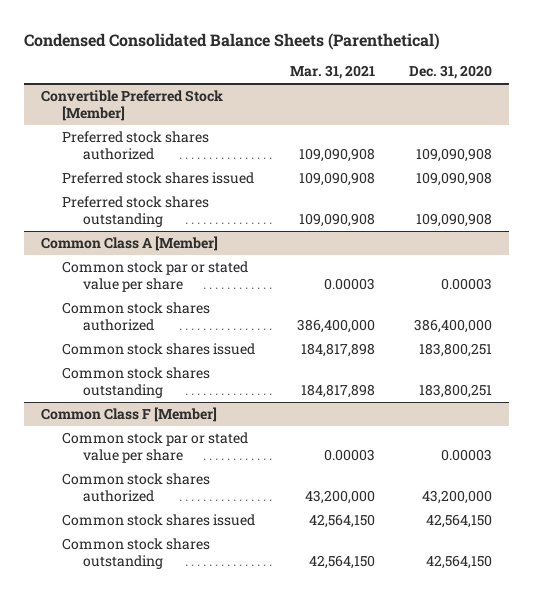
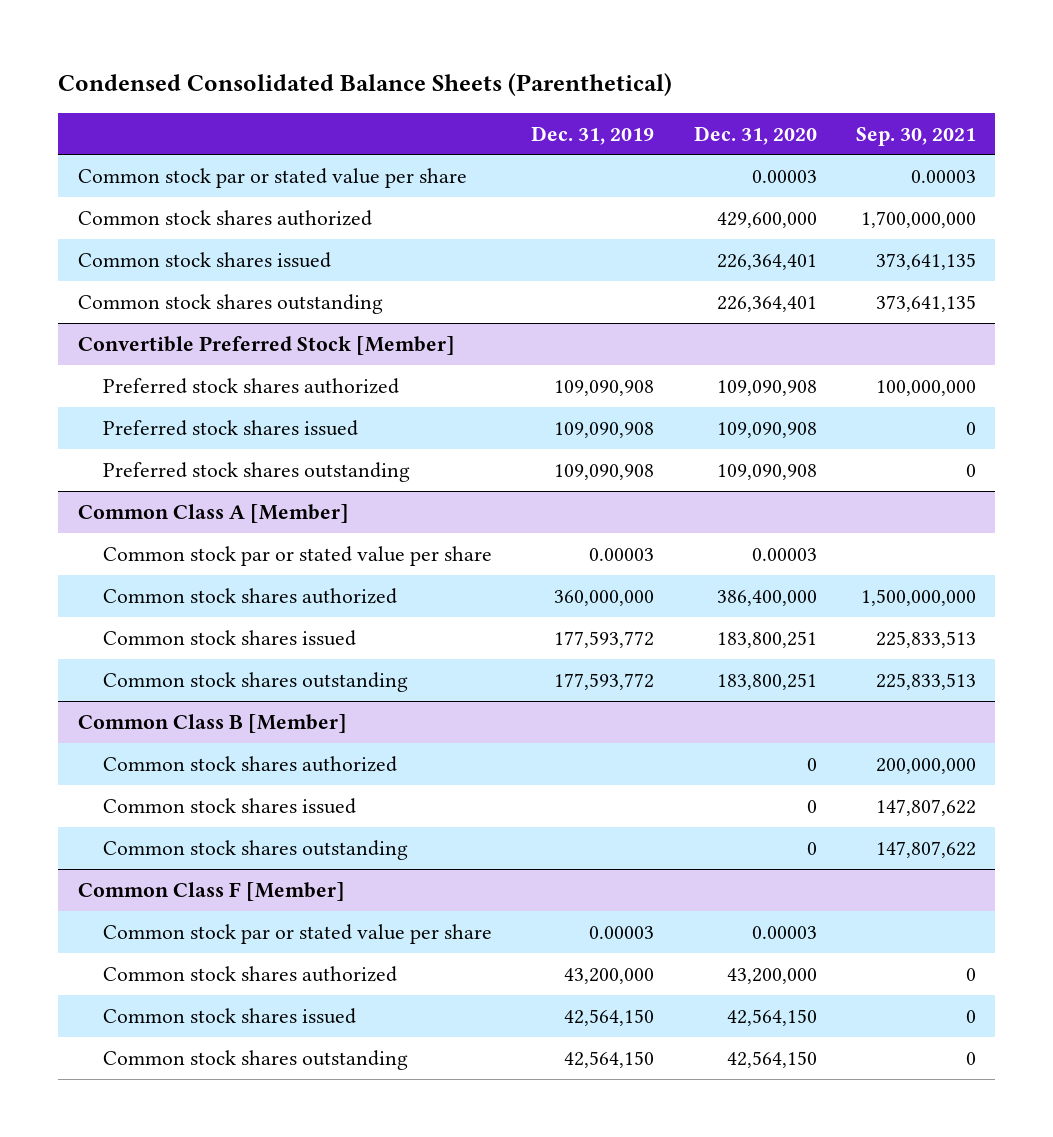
[289,65,375,80] Mar. 31, 2021 -> none
none -> [531,125,655,145] Dec. 31, 2019
none -> [855,126,976,146] Sep. 30, 2021
none -> [77,167,467,188] Common stock par or stated value per share
none -> [77,209,372,226] Common stock shares authorized
none -> [77,251,331,268] Common stock shares issued
none -> [77,293,383,314] Common stock shares outstanding
none -> [77,713,347,733] Common Class B [Member]
none -> [103,755,398,772] Common stock shares authorized
none -> [103,797,357,814] Common stock shares issued
none -> [103,839,409,860] Common stock shares outstanding

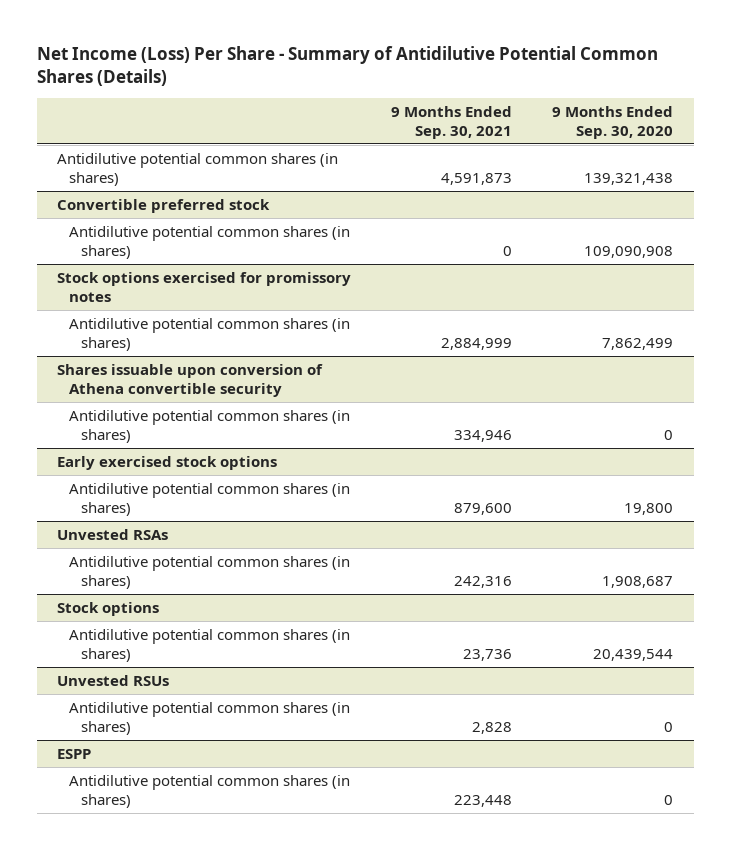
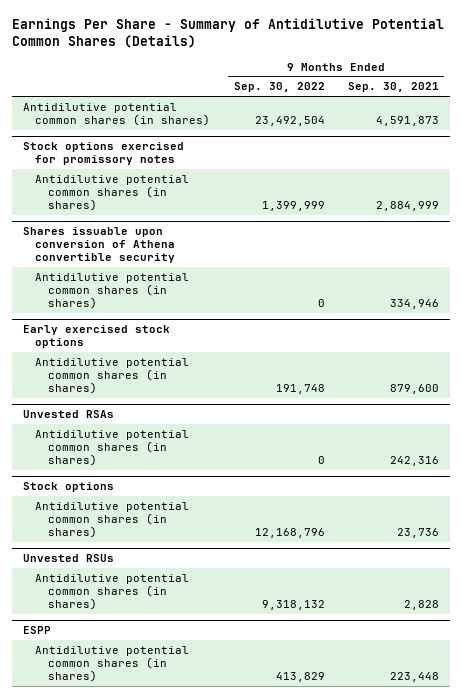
[36,45,658,86] Net Income (Loss) Per Share - Summary of Antidilutive Potential Common Shares (Details) -> [11,17,444,48] Earnings Per Share - Summary of Antidilutive Potential Common Shares (Details)
[552,105,674,139] 9 Months Ended Sep. 30, 2020 -> none
none -> [233,82,325,93] Sep. 30, 2022
[56,198,270,213] Convertible preferred stock -> none
[69,225,351,259] Antidilutive potential common shares (in shares) -> none

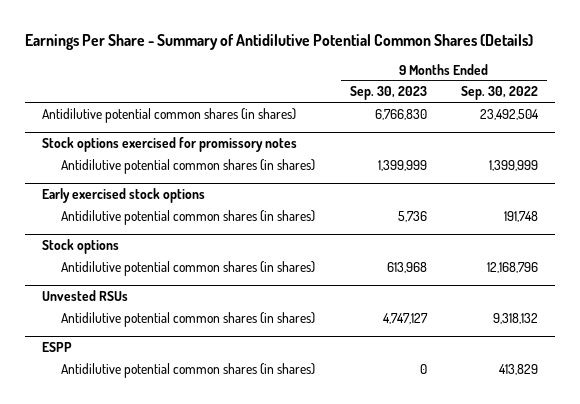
[347,82,439,93] Sep. 30, 2021 -> none
none -> [349,86,427,101] Sep. 30, 2023
[23,227,176,264] Shares issuable upon conversion of Athena convertible security -> none
[35,272,190,309] Antidilutive potential common shares (in shares) -> none
[23,410,115,419] Unvested RSAs -> none
[35,429,190,466] Antidilutive potential common shares (in shares) -> none

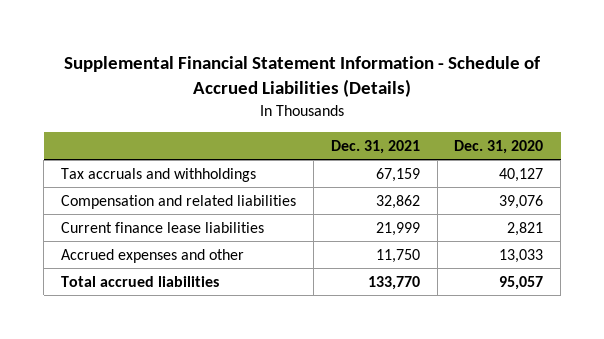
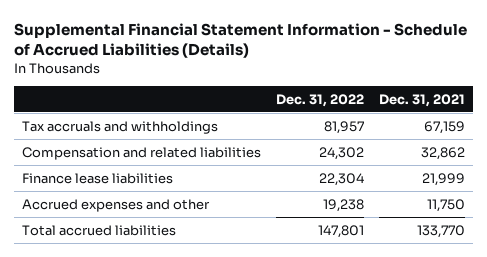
[454,140,544,155] Dec. 31, 2020 -> none
none -> [276,93,365,107] Dec. 31, 2022
[61,221,265,233] Current finance lease liabilities -> [21,172,173,184] Finance lease liabilities

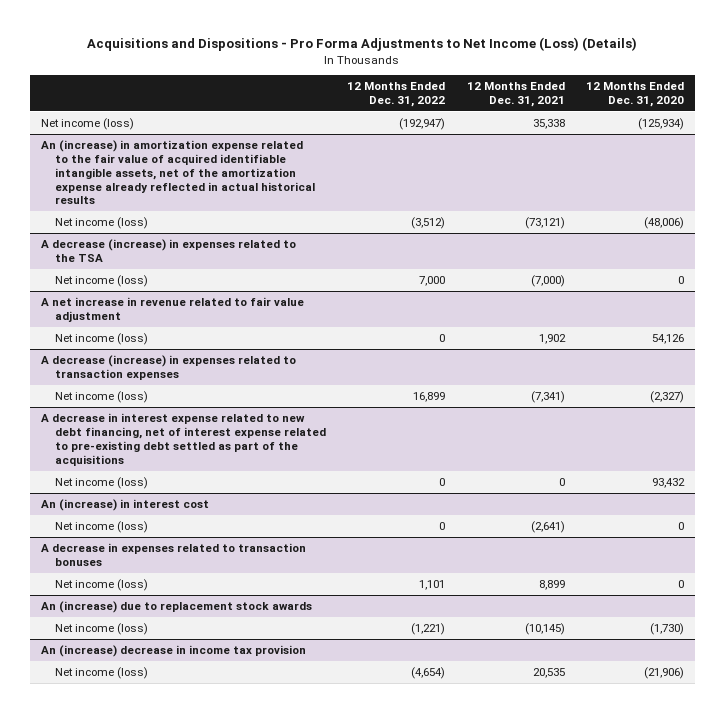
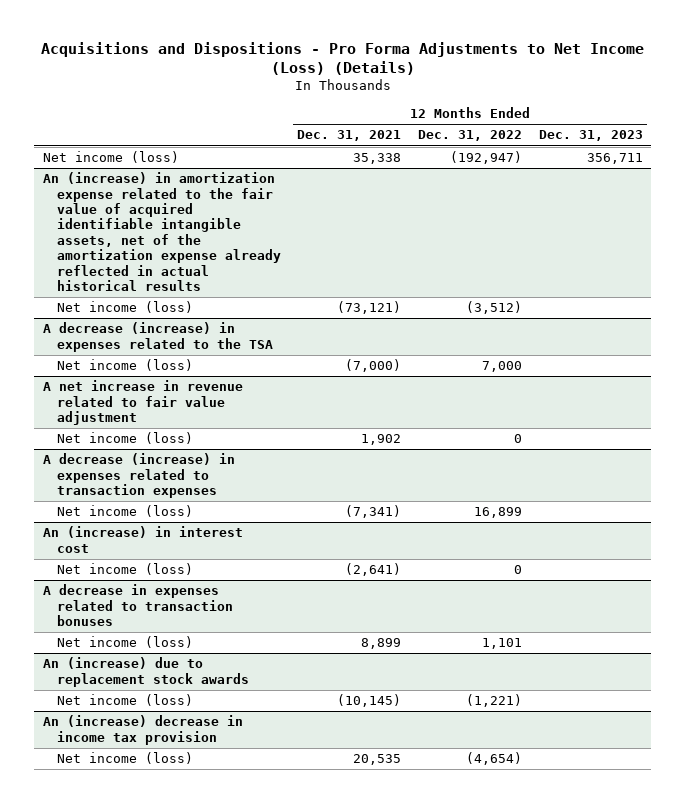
[586,82,685,107] 12 Months Ended Dec. 31, 2020 -> none
none -> [538,130,643,142] Dec. 31, 2023
[40,413,326,466] A decrease in interest expense related to new debt financing, net of interest expense related to pre-existing debt settled as part of the acquisitions -> none
[54,477,148,490] Net income (loss) -> none

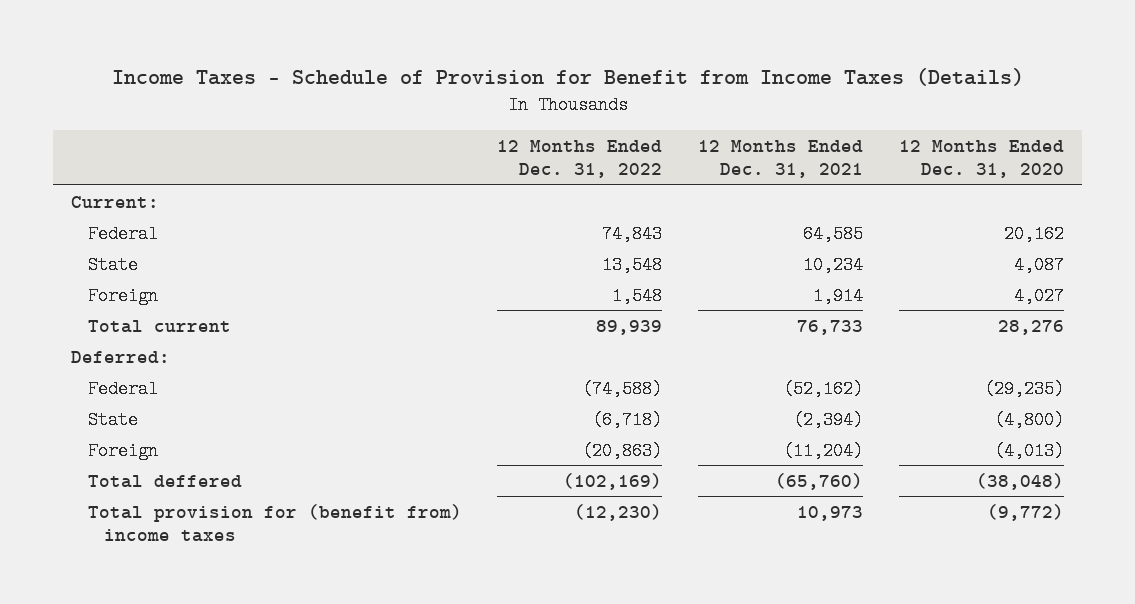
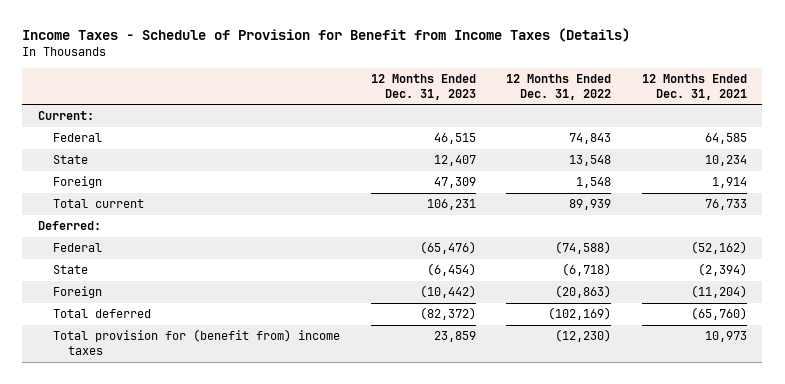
[899,139,1065,178] 12 Months Ended Dec. 31, 2020 -> none
none -> [370,74,476,100] 12 Months Ended Dec. 31, 2023
[87,474,242,488] Total deffered -> [52,309,151,319] Total deferred

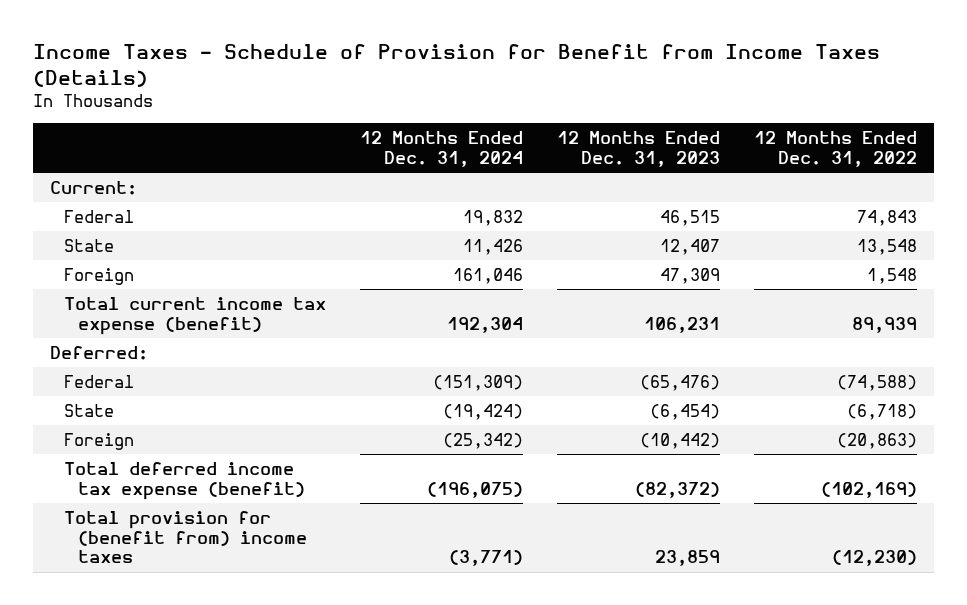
[642,74,748,100] 12 Months Ended Dec. 31, 2021 -> none
none -> [359,131,523,168] 12 Months Ended Dec. 31, 2024
[52,199,144,209] Total current -> [63,296,326,335] Total current income tax expense (benefit)
[52,309,151,319] Total deferred -> [63,461,305,500] Total deferred income tax expense (benefit)

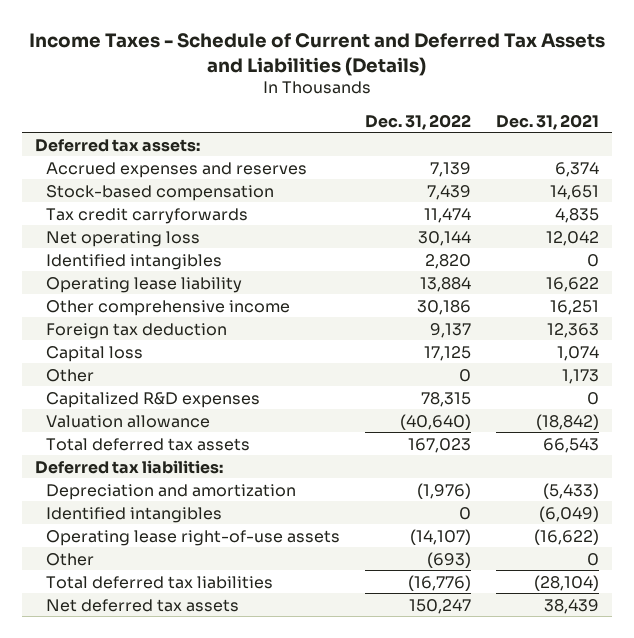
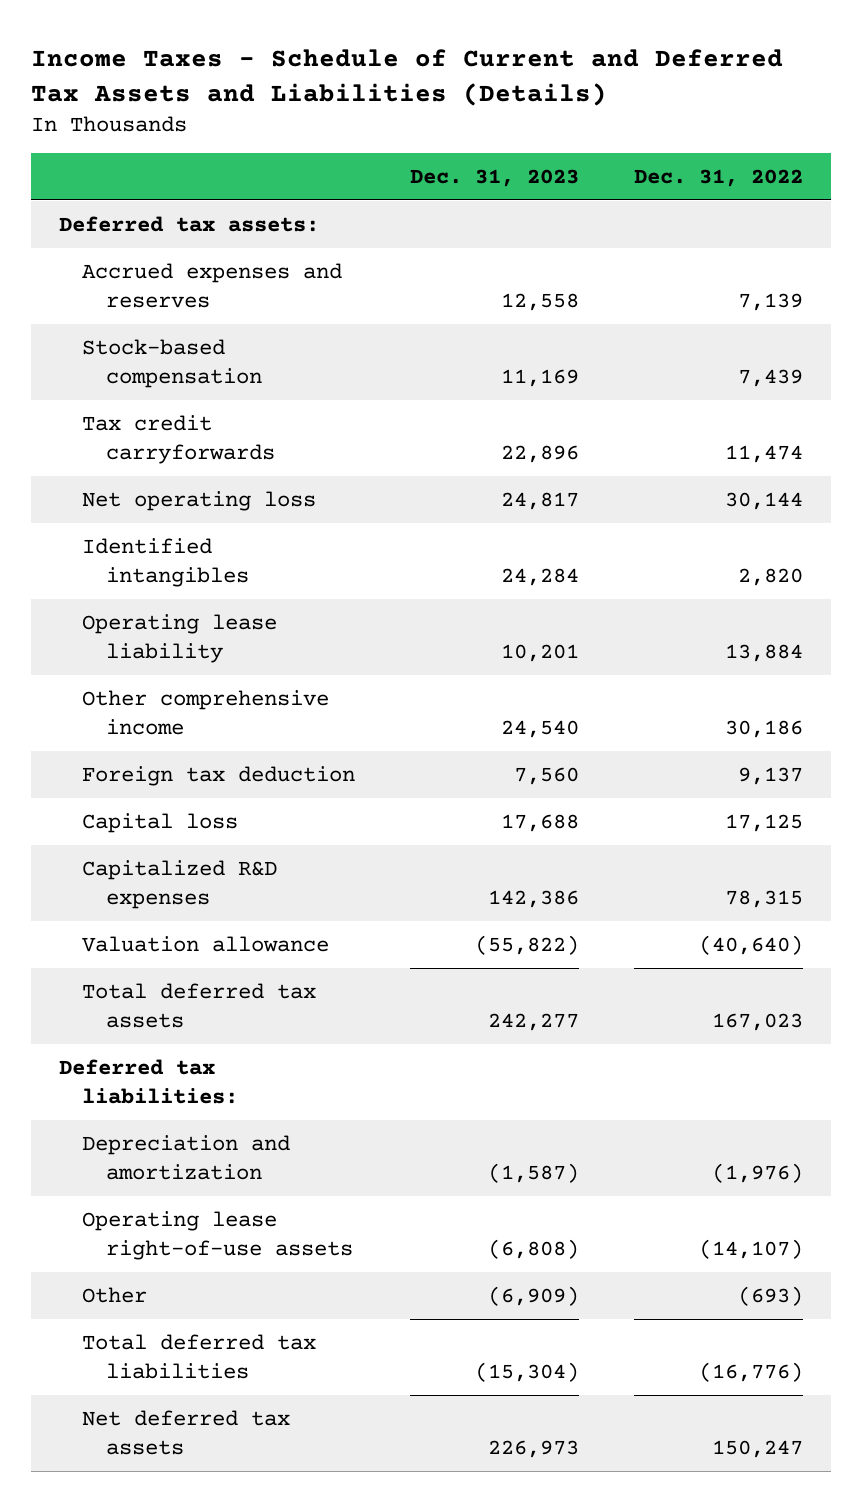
[496,113,600,130] Dec. 31, 2021 -> none
none -> [410,169,580,188] Dec. 31, 2023
[45,368,94,382] Other -> none
[45,506,222,523] Identified intangibles -> none

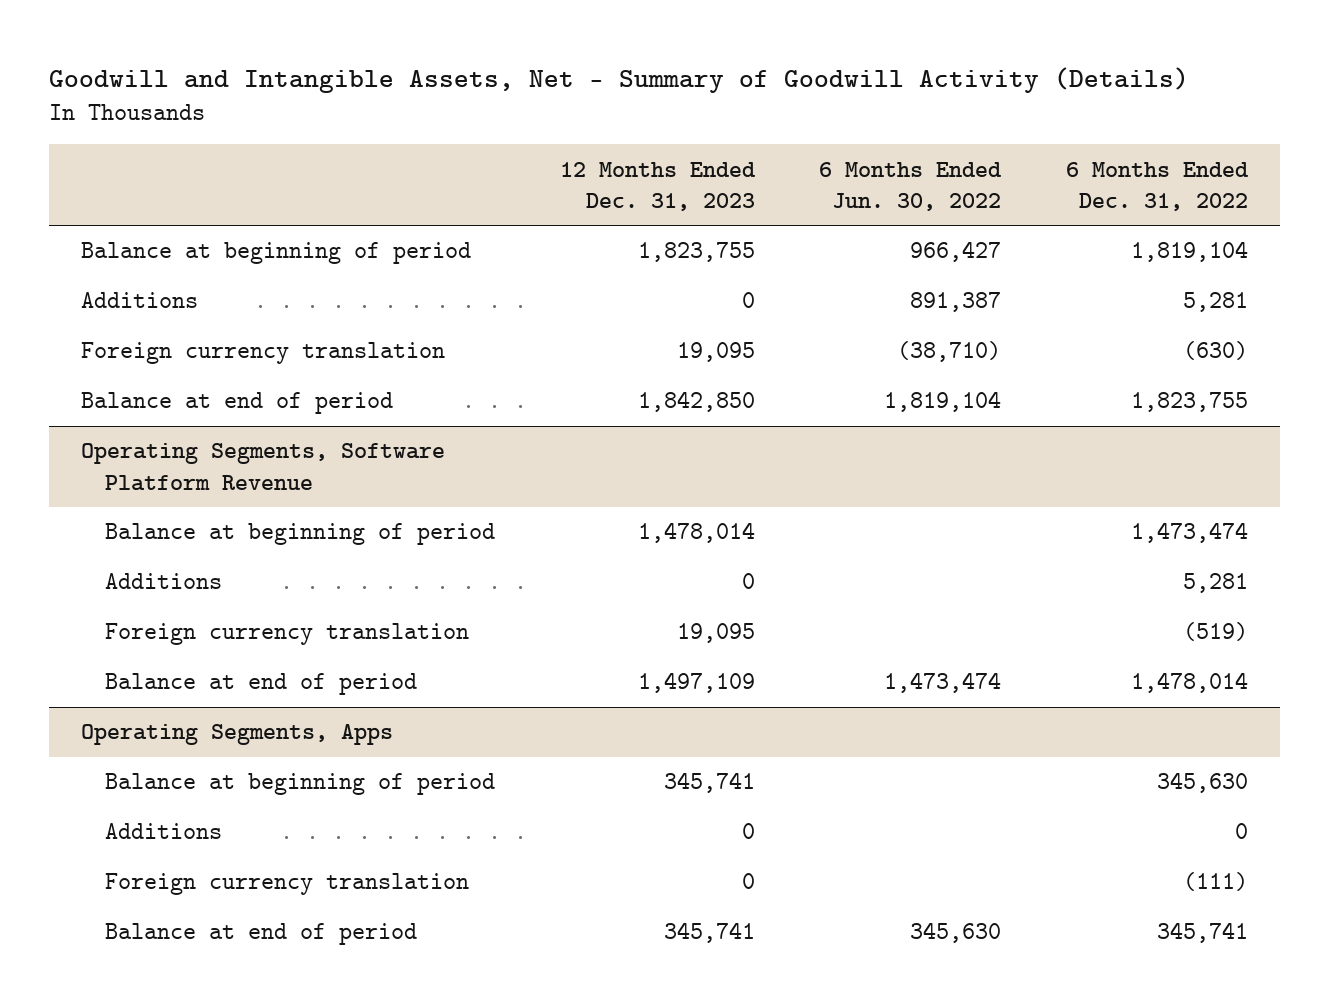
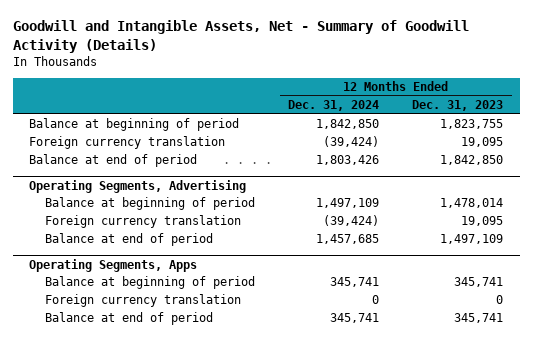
[819,161,1003,211] 6 Months Ended Jun. 30, 2022 -> none
[1065,161,1249,211] 6 Months Ended Dec. 31, 2022 -> none
none -> [288,100,380,112] Dec. 31, 2024
[80,292,198,309] Additions -> none
[80,443,445,491] Operating Segments, Software Platform Revenue -> none
none -> [29,179,247,193] Operating Segments, Advertising
[105,573,223,590] Additions -> none
[105,823,223,840] Additions -> none

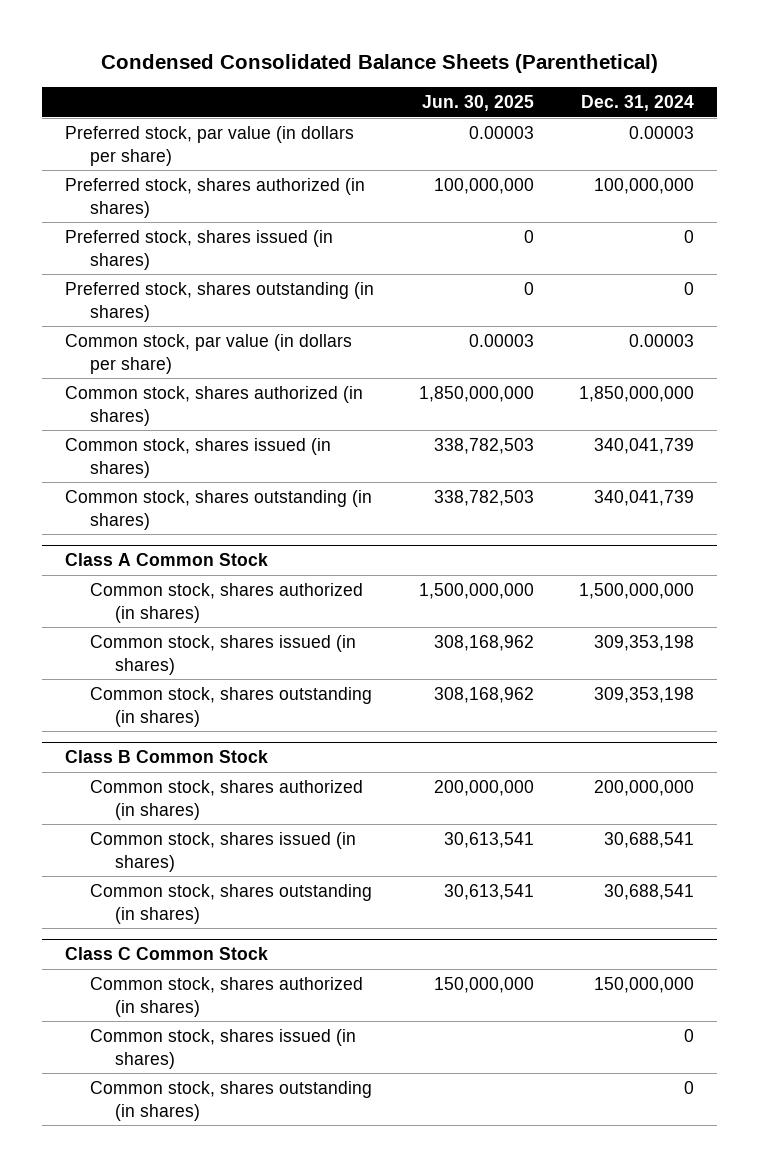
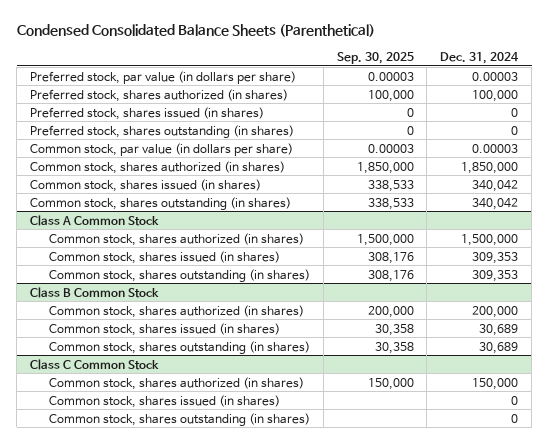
[422,95,535,112] Jun. 30, 2025 -> none
none -> [336,52,414,65] Sep. 30, 2025
[594,177,695,194] 100,000,000 -> [472,89,519,102] 100,000
[579,385,695,402] 1,850,000,000 -> [461,161,519,174] 1,850,000
[594,437,695,454] 340,041,739 -> [472,179,519,192] 340,042
[594,489,695,506] 340,041,739 -> [472,197,519,210] 340,042
[579,582,695,599] 1,500,000,000 -> [461,233,519,246] 1,500,000
[594,634,695,651] 309,353,198 -> [472,251,519,264] 309,353
[594,686,695,703] 309,353,198 -> [472,269,519,282] 309,353
[594,779,695,796] 200,000,000 -> [472,305,519,318] 200,000
[604,831,695,848] 30,688,541 -> [479,323,519,336] 30,689
[604,883,695,900] 30,688,541 -> [479,341,519,354] 30,689
[594,976,695,993] 150,000,000 -> [472,377,519,390] 150,000

